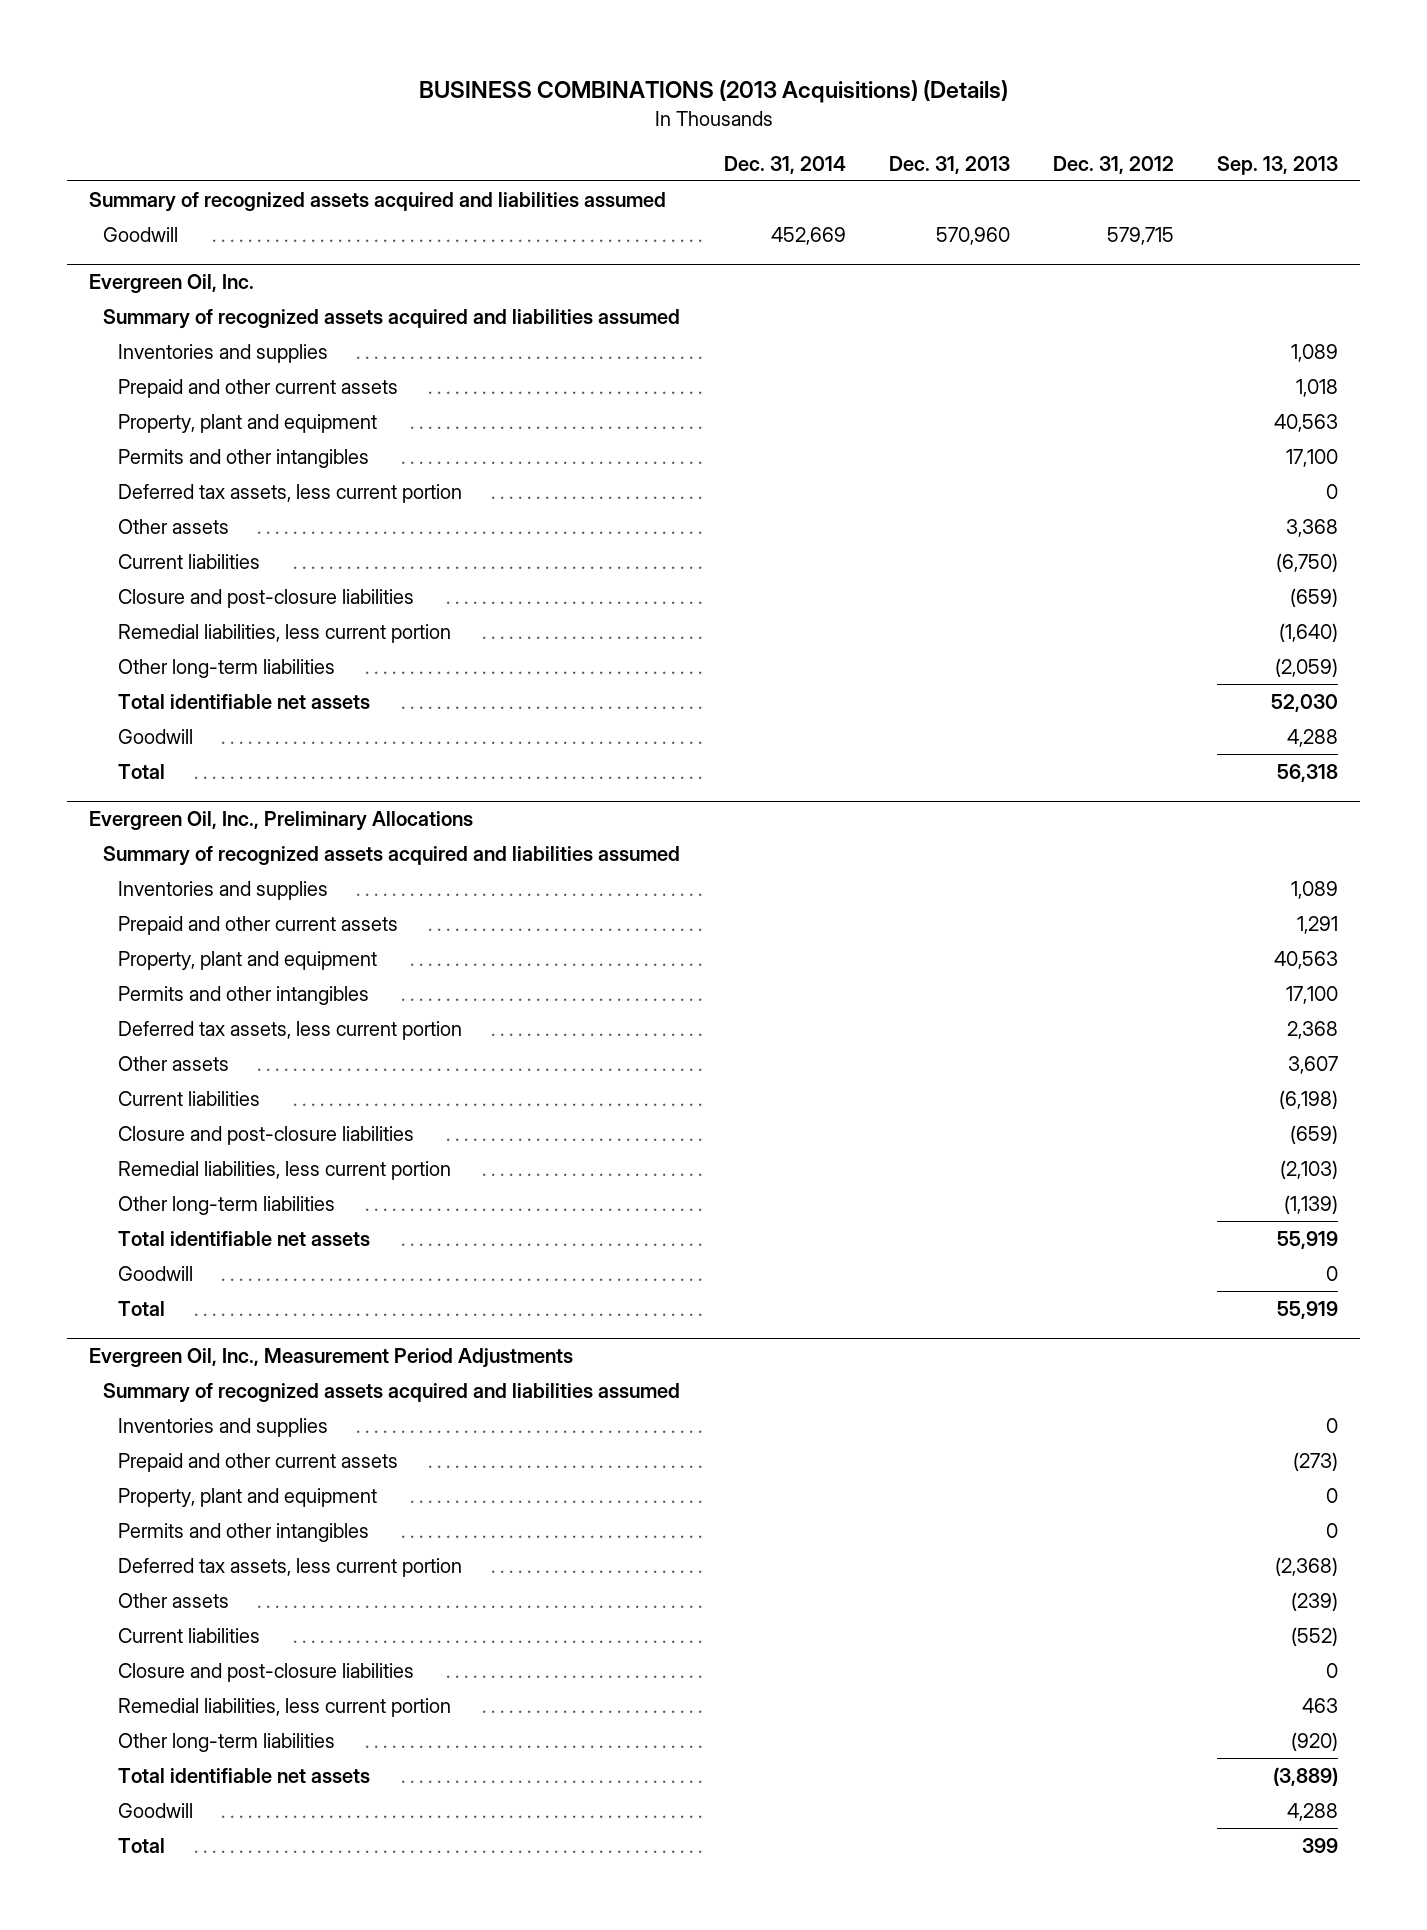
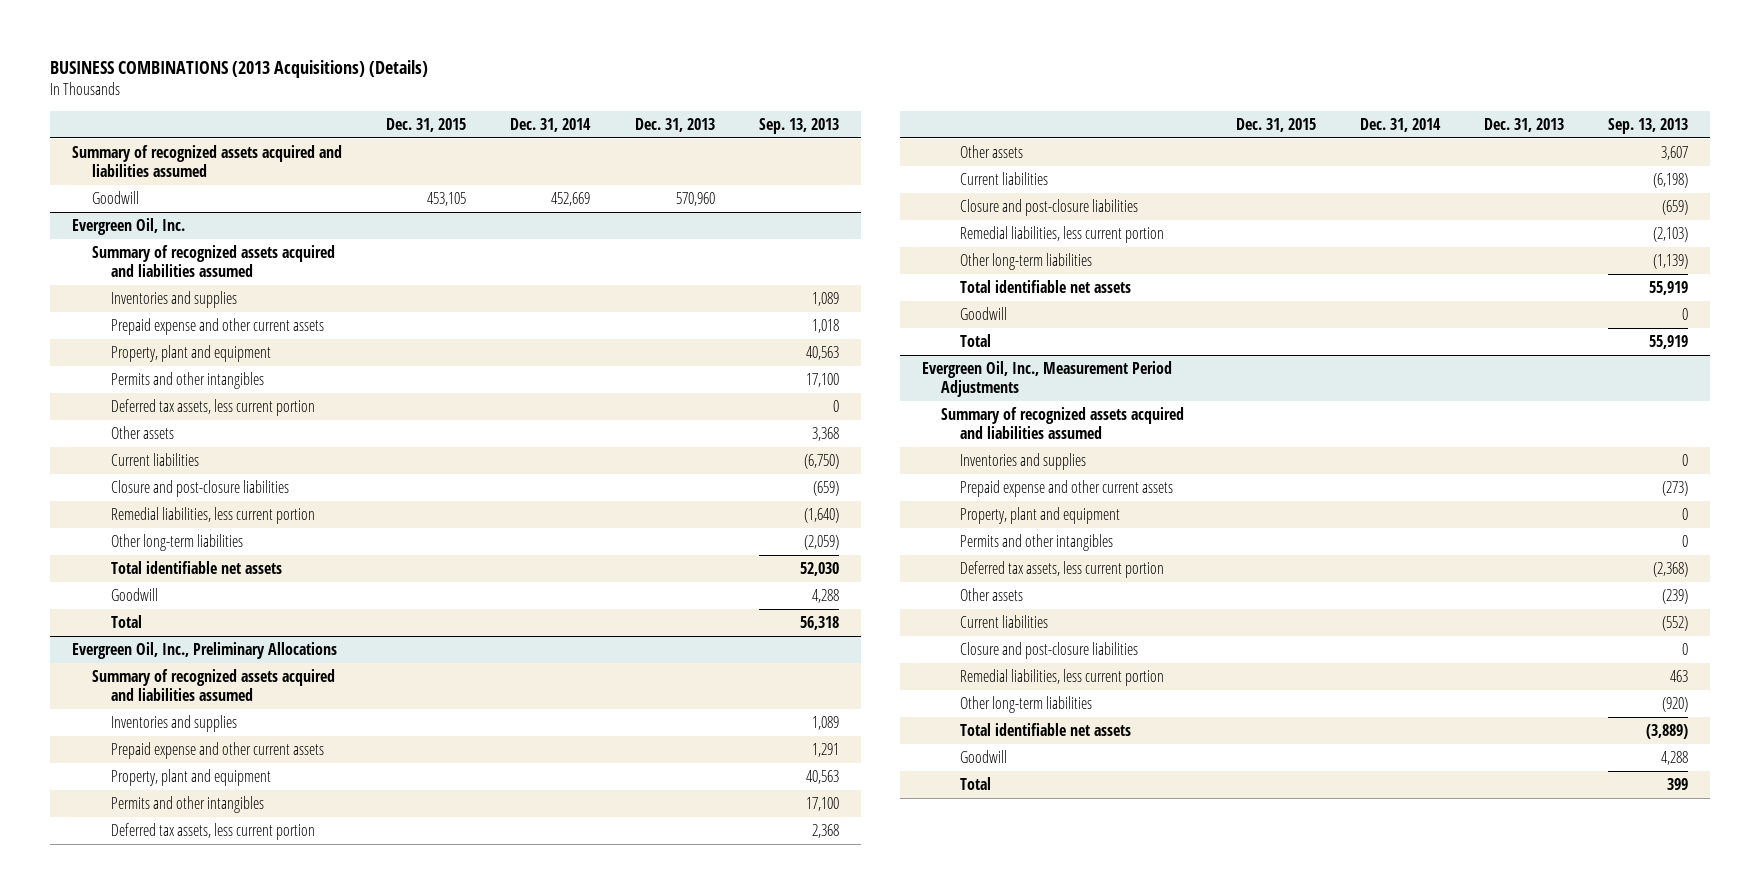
[1053,155,1175,174] Dec. 31, 2012 -> none
none -> [386,117,467,132] Dec. 31, 2015
[117,378,398,398] Prepaid and other current assets -> [110,318,324,336] Prepaid expense and other current assets
[117,915,398,935] Prepaid and other current assets -> [110,742,324,760] Prepaid expense and other current assets
[117,1452,398,1472] Prepaid and other current assets -> [960,480,1174,498] Prepaid expense and other current assets

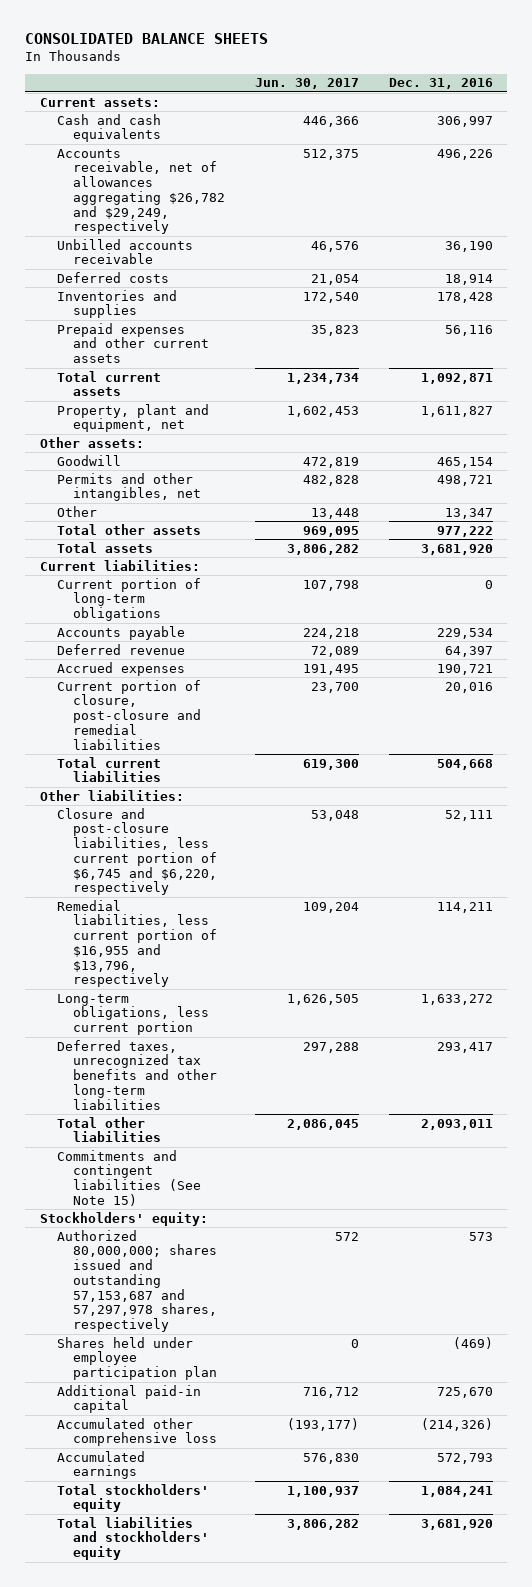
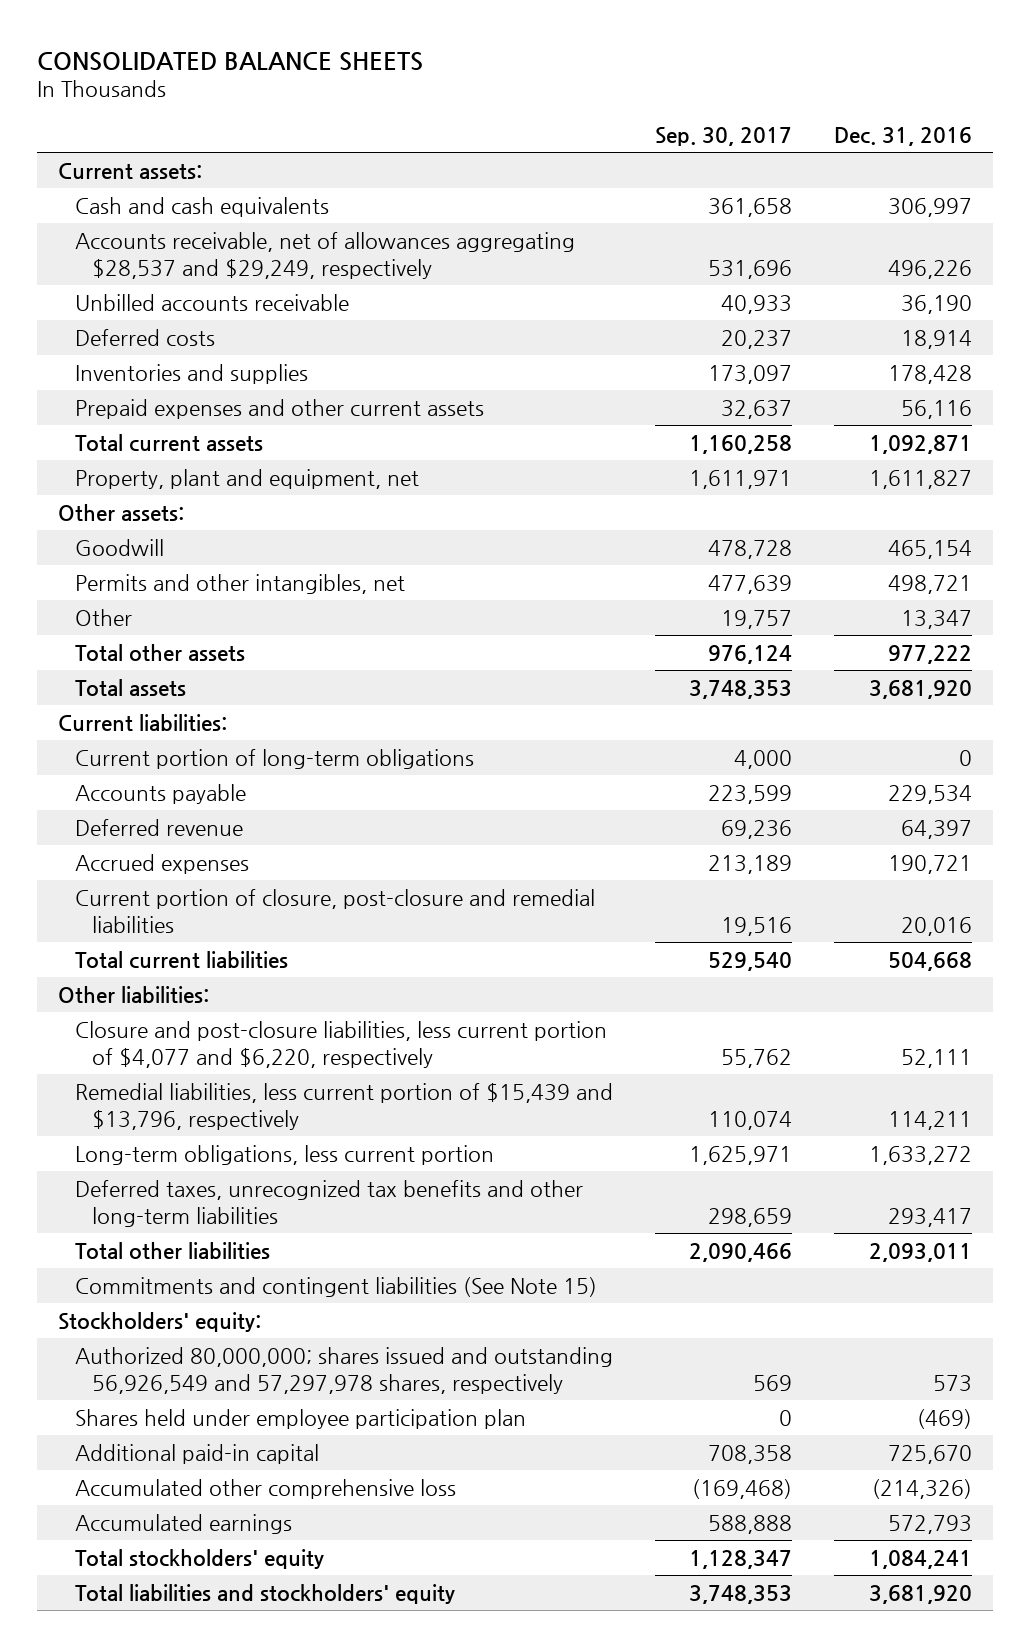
[254,78,359,90] Jun. 30, 2017 -> none
none -> [654,126,792,146] Sep. 30, 2017
[56,148,226,235] Accounts receivable, net of allowances aggregating $26,782 and $29,249, respectively -> [74,231,575,279] Accounts receivable, net of allowances aggregating $28,537 and $29,249, respectively
[56,807,218,896] Closure and post-closure liabilities, less current portion of $6,745 and $6,220, respectively -> [74,1020,607,1068] Closure and post-closure liabilities, less current portion of $4,077 and $6,220, respectively
[56,899,218,988] Remedial liabilities, less current portion of $16,955 and $13,796, respectively -> [74,1082,613,1130] Remedial liabilities, less current portion of $15,439 and $13,796, respectively
[56,1229,218,1333] Authorized 80,000,000; shares issued and outstanding 57,153,687 and 57,297,978 shares, respectively -> [74,1346,613,1394] Authorized 80,000,000; shares issued and outstanding 56,926,549 and 57,297,978 shares, respectively

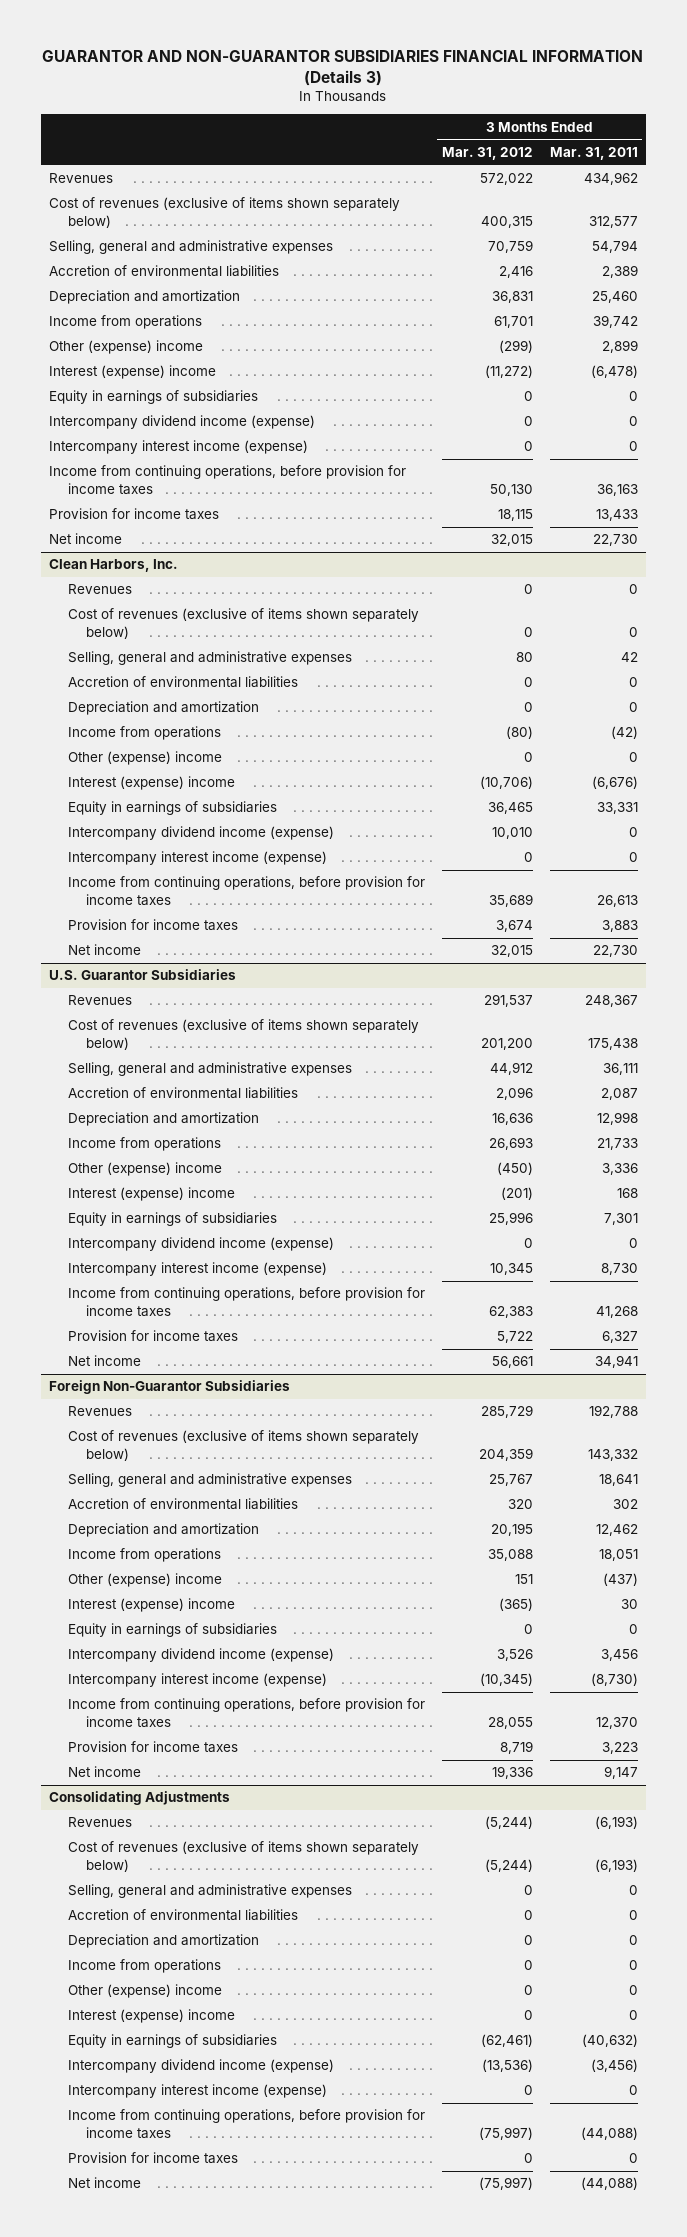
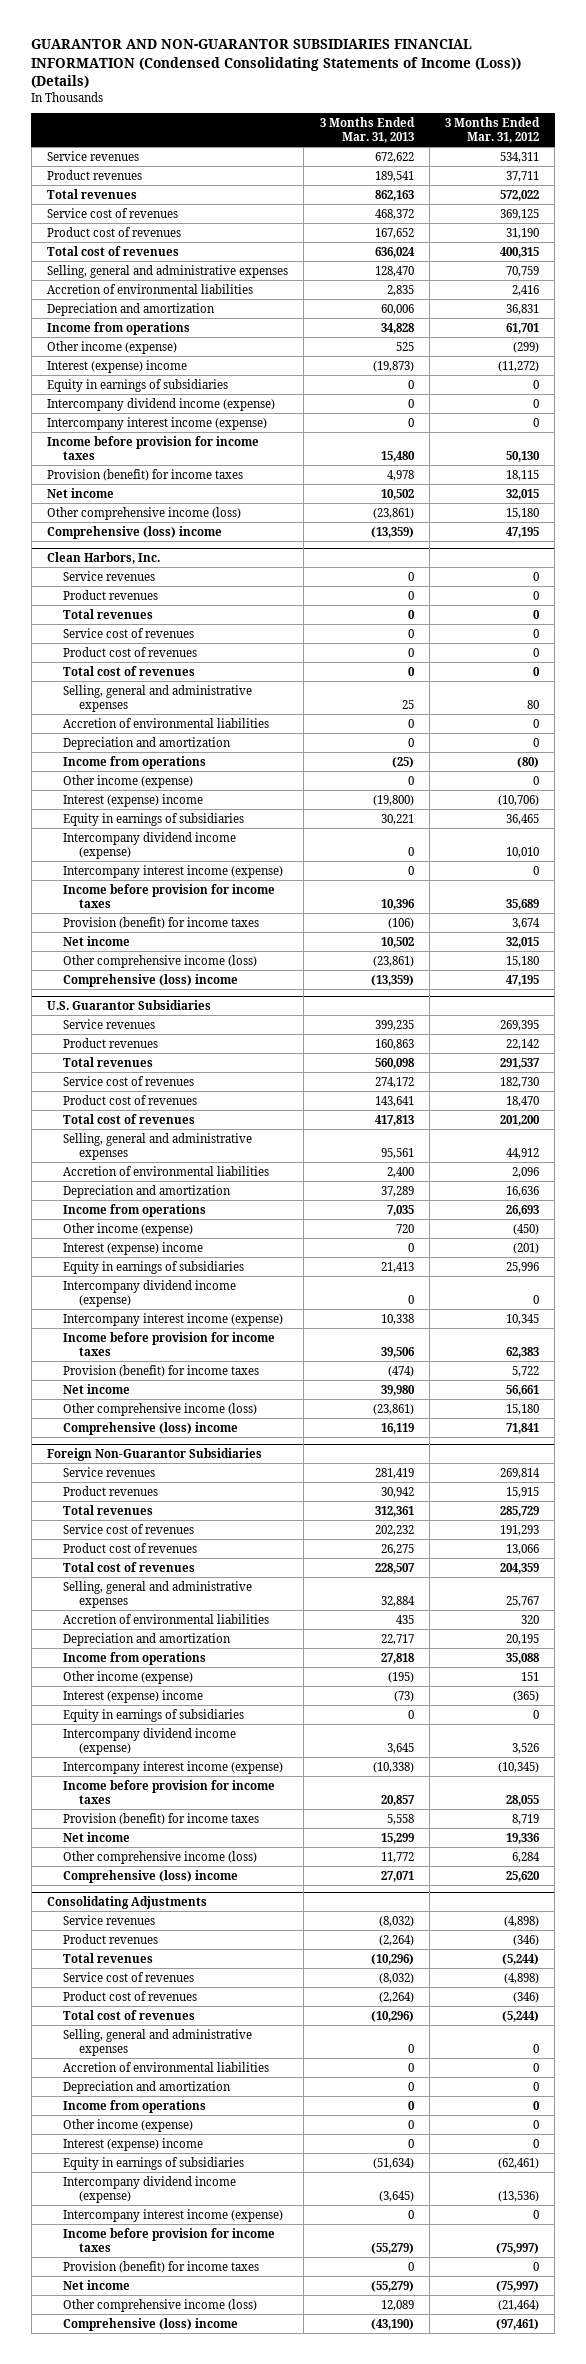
[42,49,644,86] GUARANTOR AND NON-GUARANTOR SUBSIDIARIES FINANCIAL INFORMATION (Details 3) -> [31,39,522,88] GUARANTOR AND NON-GUARANTOR SUBSIDIARIES FINANCIAL INFORMATION (Condensed Consolidating Statements of Income (Loss)) (Details)
[549,146,638,160] Mar. 31, 2011 -> none
none -> [319,117,415,144] 3 Months Ended Mar. 31, 2013
none -> [46,150,139,161] Service revenues
none -> [46,169,142,180] Product revenues
[49,173,114,184] Revenues -> [46,188,137,199] Total revenues
[49,197,401,228] Cost of revenues (exclusive of items shown separately below) -> [46,207,178,218] Service cost of revenues
[480,215,533,228] 400,315 -> [500,208,540,220] 369,125
none -> [46,226,181,237] Product cost of revenues
none -> [46,245,179,256] Total cost of revenues
[49,340,204,355] Other (expense) income -> [46,340,177,354] Other income (expense)
[49,465,407,495] Income from continuing operations, before provision for income taxes -> [46,435,259,460] Income before provision for income taxes
[49,508,220,521] Provision for income taxes -> [46,468,243,481] Provision (benefit) for income taxes
none -> [46,506,241,520] Other comprehensive income (loss)
none -> [46,525,222,539] Comprehensive (loss) income
none -> [62,570,155,581] Service revenues
none -> [62,589,158,600] Product revenues
[67,584,132,595] Revenues -> [62,608,153,619] Total revenues
[67,608,419,639] Cost of revenues (exclusive of items shown separately below) -> [62,627,194,638] Service cost of revenues
none -> [62,646,197,657] Product cost of revenues
none -> [62,665,195,676] Total cost of revenues
[67,751,222,766] Other (expense) income -> [62,774,193,788] Other income (expense)
[67,876,425,906] Income from continuing operations, before provision for income taxes -> [62,883,275,908] Income before provision for income taxes
[67,919,238,932] Provision for income taxes -> [62,916,259,929] Provision (benefit) for income taxes
none -> [62,954,257,968] Other comprehensive income (loss)
none -> [62,973,238,987] Comprehensive (loss) income
none -> [62,1018,155,1029] Service revenues
none -> [62,1037,158,1048] Product revenues
[67,995,132,1006] Revenues -> [62,1056,153,1067] Total revenues
[67,1019,419,1050] Cost of revenues (exclusive of items shown separately below) -> [62,1075,194,1086] Service cost of revenues
[480,1037,533,1050] 201,200 -> [500,1076,540,1088] 182,730
none -> [62,1094,197,1105] Product cost of revenues
none -> [62,1113,195,1124] Total cost of revenues
[67,1162,222,1177] Other (expense) income -> [62,1222,193,1236] Other income (expense)
[67,1287,425,1317] Income from continuing operations, before provision for income taxes -> [62,1331,275,1356] Income before provision for income taxes
[67,1330,238,1343] Provision for income taxes -> [62,1364,259,1377] Provision (benefit) for income taxes
none -> [62,1402,257,1416] Other comprehensive income (loss)
none -> [62,1421,238,1435] Comprehensive (loss) income
none -> [62,1466,155,1477] Service revenues
none -> [62,1485,158,1496] Product revenues
[67,1406,132,1417] Revenues -> [62,1504,153,1515] Total revenues
[67,1430,419,1461] Cost of revenues (exclusive of items shown separately below) -> [62,1523,194,1534] Service cost of revenues
[478,1447,533,1461] 204,359 -> [500,1524,540,1536] 191,293
none -> [62,1542,197,1553] Product cost of revenues
none -> [62,1561,195,1572] Total cost of revenues
[67,1573,222,1588] Other (expense) income -> [62,1670,193,1684] Other income (expense)
[67,1698,425,1728] Income from continuing operations, before provision for income taxes -> [62,1779,275,1804] Income before provision for income taxes
[67,1741,238,1754] Provision for income taxes -> [62,1812,259,1825] Provision (benefit) for income taxes
none -> [62,1850,257,1864] Other comprehensive income (loss)
none -> [62,1869,238,1883] Comprehensive (loss) income
none -> [62,1914,155,1925] Service revenues
none -> [62,1933,158,1944] Product revenues
[67,1817,132,1828] Revenues -> [62,1952,153,1963] Total revenues
[67,1841,419,1872] Cost of revenues (exclusive of items shown separately below) -> [62,1971,194,1982] Service cost of revenues
[484,1858,533,1872] (5,244) -> [504,1972,540,1984] (4,898)
none -> [62,1990,197,2001] Product cost of revenues
none -> [62,2009,195,2020] Total cost of revenues
[67,1984,222,1999] Other (expense) income -> [62,2118,193,2132] Other income (expense)
[67,2109,425,2139] Income from continuing operations, before provision for income taxes -> [62,2227,275,2252] Income before provision for income taxes
[67,2152,238,2165] Provision for income taxes -> [62,2260,259,2273] Provision (benefit) for income taxes
none -> [62,2298,257,2312] Other comprehensive income (loss)
none -> [62,2317,238,2331] Comprehensive (loss) income

